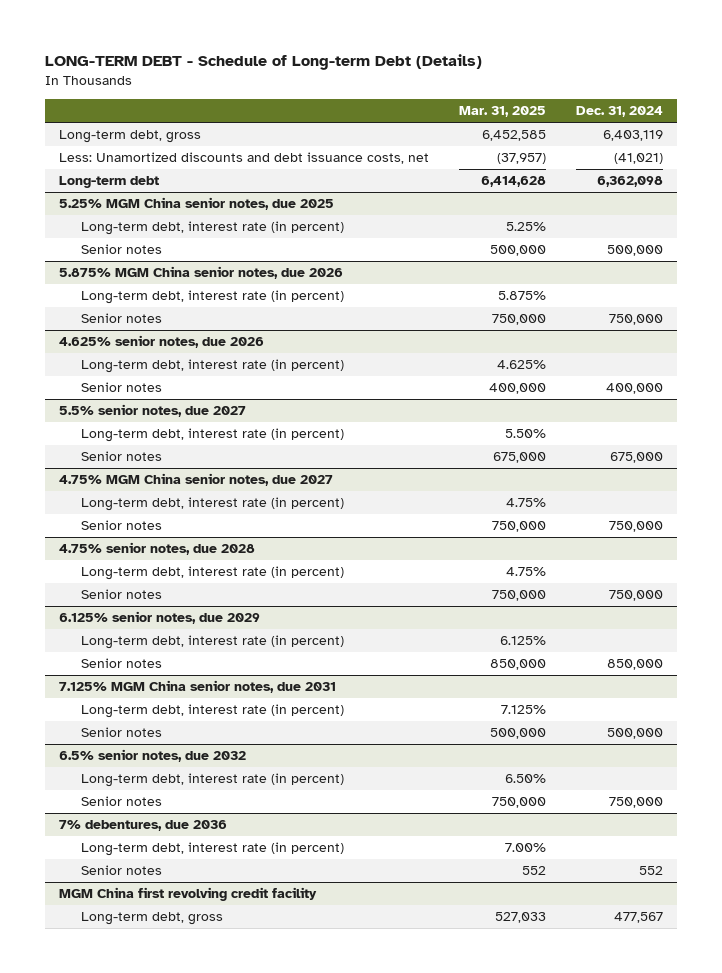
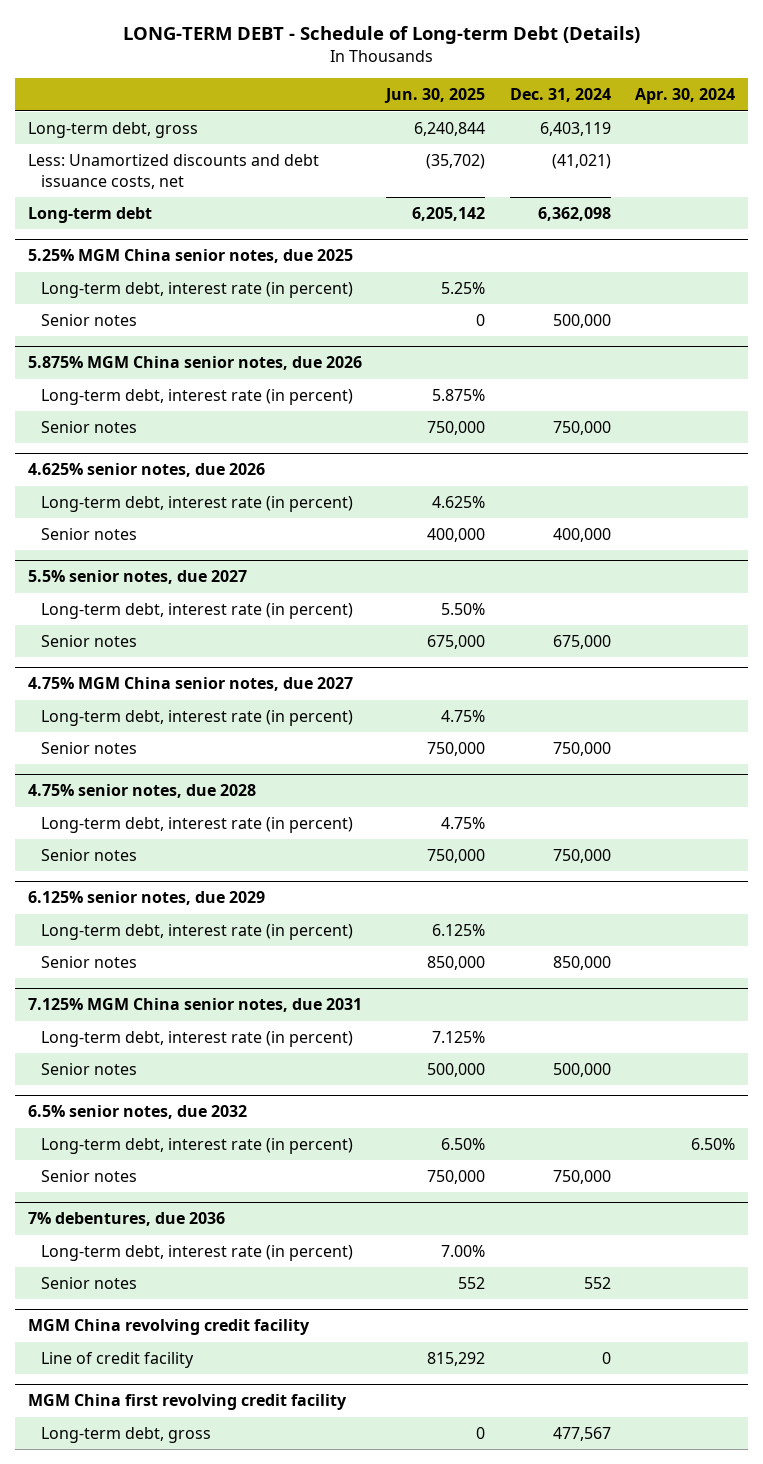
[459,106,547,118] Mar. 31, 2025 -> none
none -> [384,88,486,104] Jun. 30, 2025
none -> [635,88,736,105] Apr. 30, 2024
none -> [27,1319,310,1336] MGM China revolving credit facility
none -> [40,1351,194,1368] Line of credit facility

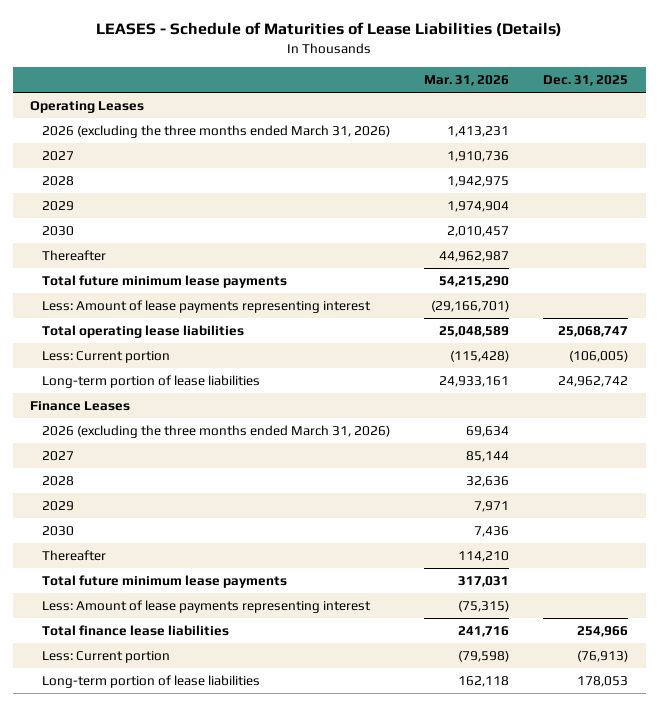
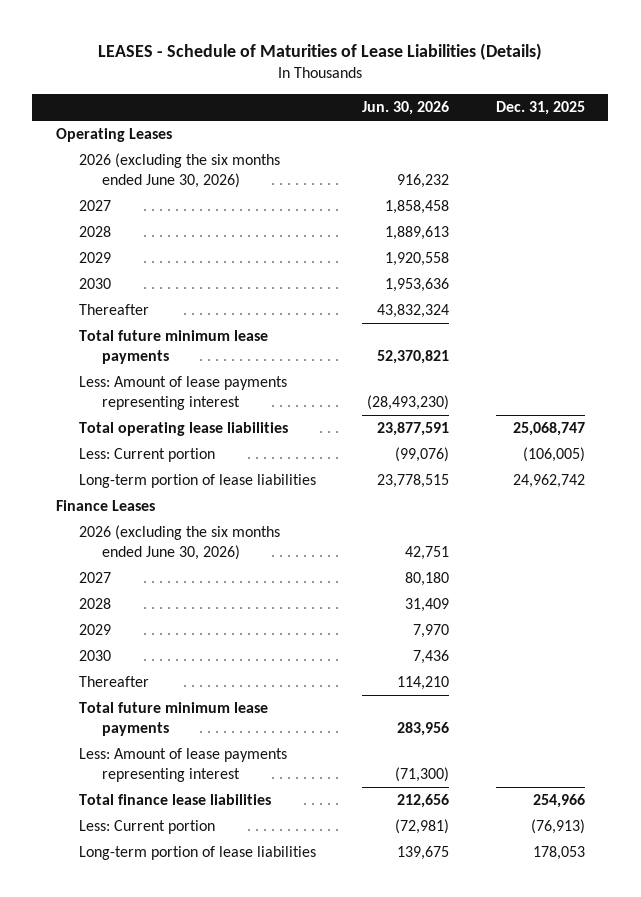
[423,74,509,86] Mar. 31, 2026 -> none
none -> [362,101,450,116] Jun. 30, 2026
[41,125,390,139] 2026 (excluding the three months ended March 31, 2026) -> [79,153,281,188] 2026 (excluding the six months ended June 30, 2026)
[41,425,390,439] 2026 (excluding the three months ended March 31, 2026) -> [79,525,281,560] 2026 (excluding the six months ended June 30, 2026)

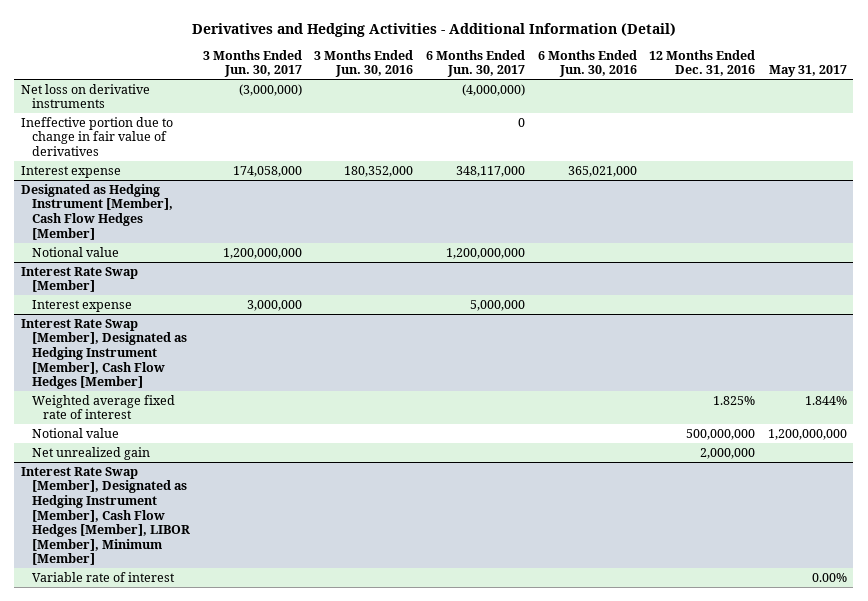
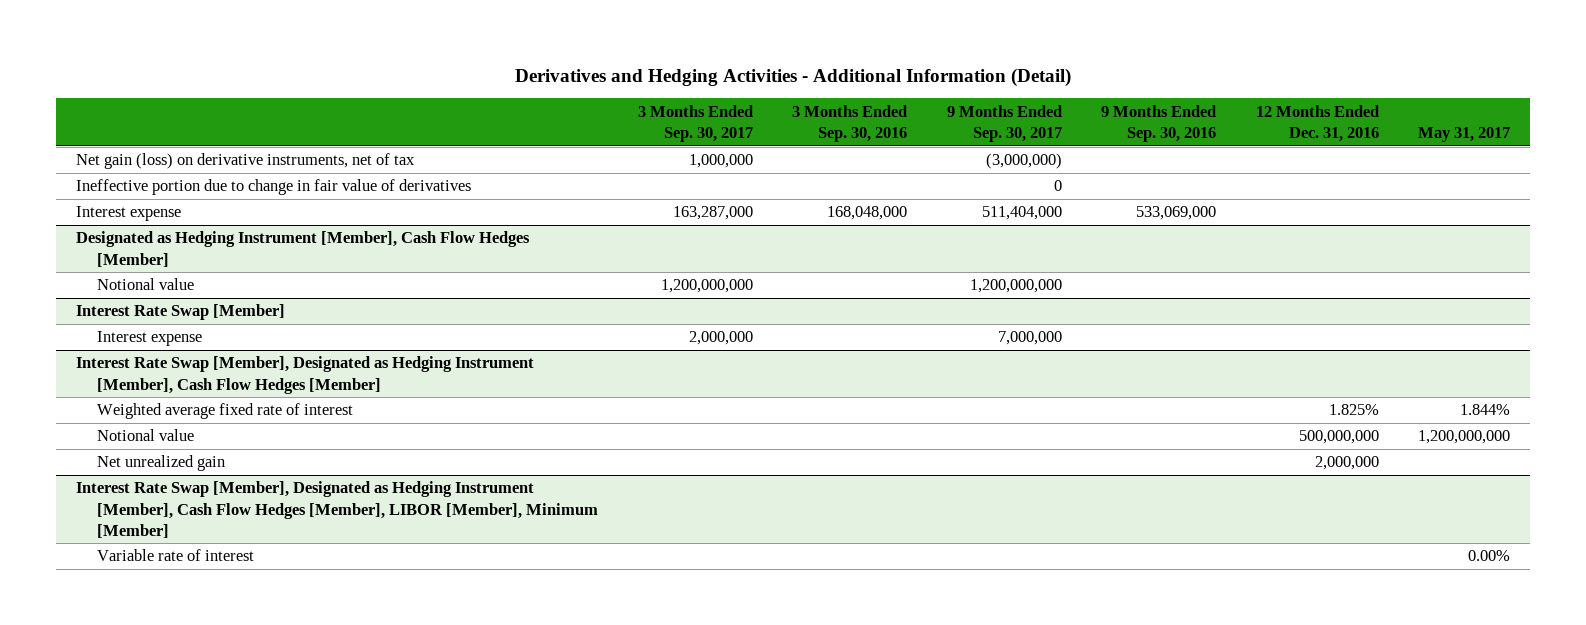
[202,49,302,78] 3 Months Ended Jun. 30, 2017 -> none
[314,49,414,78] 3 Months Ended Jun. 30, 2016 -> none
[425,49,525,78] 6 Months Ended Jun. 30, 2017 -> none
[537,49,637,78] 6 Months Ended Jun. 30, 2016 -> none
none -> [637,104,753,142] 3 Months Ended Sep. 30, 2017
none -> [792,104,908,142] 3 Months Ended Sep. 30, 2016
none -> [946,104,1062,142] 9 Months Ended Sep. 30, 2017
none -> [1101,104,1217,142] 9 Months Ended Sep. 30, 2016
[20,83,150,109] Net loss on derivative instruments -> [75,153,415,170] Net gain (loss) on derivative instruments, net of tax

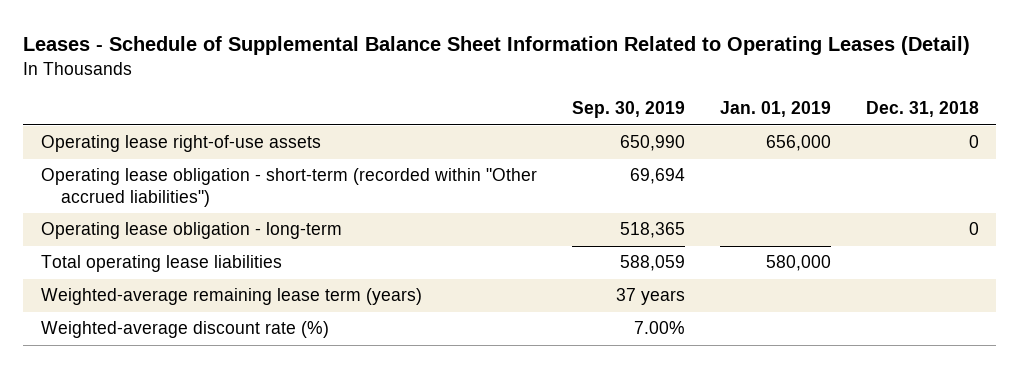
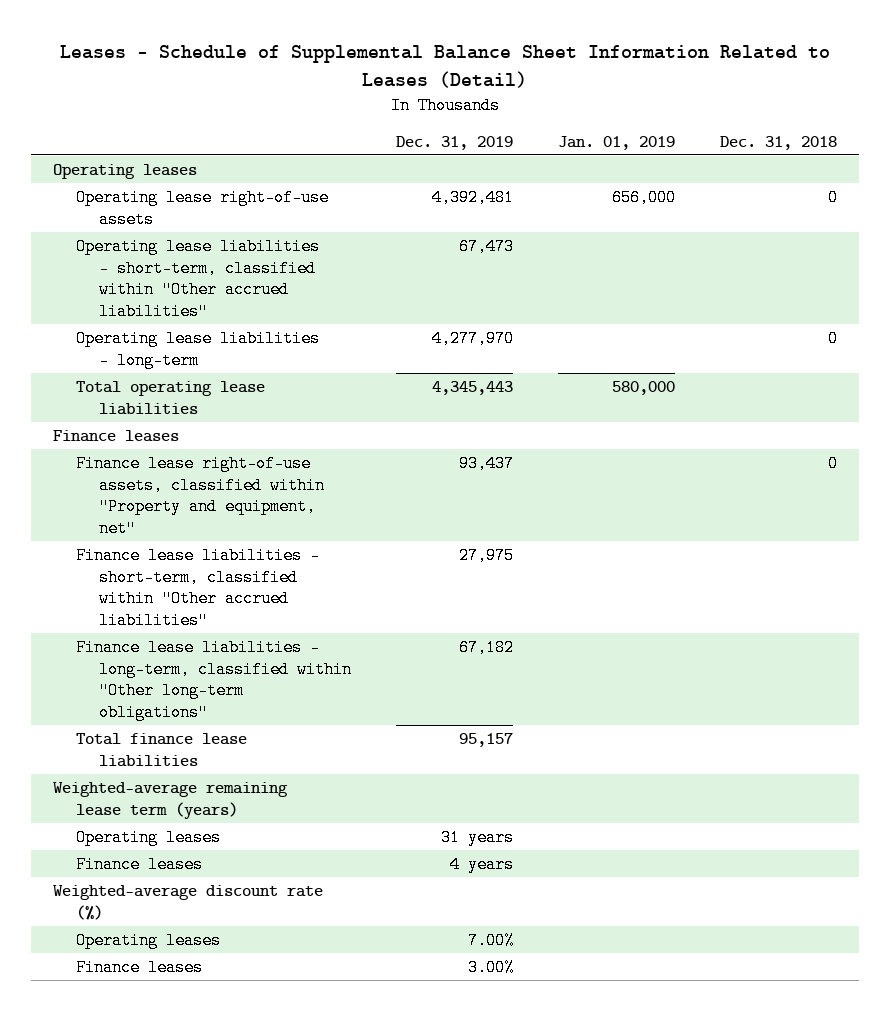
[23,35,971,55] Leases - Schedule of Supplemental Balance Sheet Information Related to Operating Leases (Detail) -> [60,45,831,88] Leases - Schedule of Supplemental Balance Sheet Information Related to Leases (Detail)
[571,101,685,119] Sep. 30, 2019 -> none
none -> [395,135,513,150] Dec. 31, 2019
none -> [53,164,198,180] Operating leases
[40,168,537,207] Operating lease obligation - short-term (recorded within "Other accrued liabilities") -> [76,238,321,320] Operating lease liabilities - short-term, classified within "Other accrued liabilities"
[40,222,342,240] Operating lease obligation - long-term -> [76,330,321,369] Operating lease liabilities - long-term
none -> [53,430,180,443] Finance leases
none -> [76,455,325,537] Finance lease right-of-use assets, classified within "Property and equipment, net"
none -> [76,547,321,629] Finance lease liabilities - short-term, classified within "Other accrued liabilities"
none -> [76,639,352,721] Finance lease liabilities - long-term, classified within "Other long-term obligations"
none -> [76,733,248,767] Total finance lease liabilities
none -> [76,829,222,847] Operating leases
none -> [76,856,204,874] Finance leases
none -> [76,932,222,950] Operating leases
none -> [76,959,204,977] Finance leases

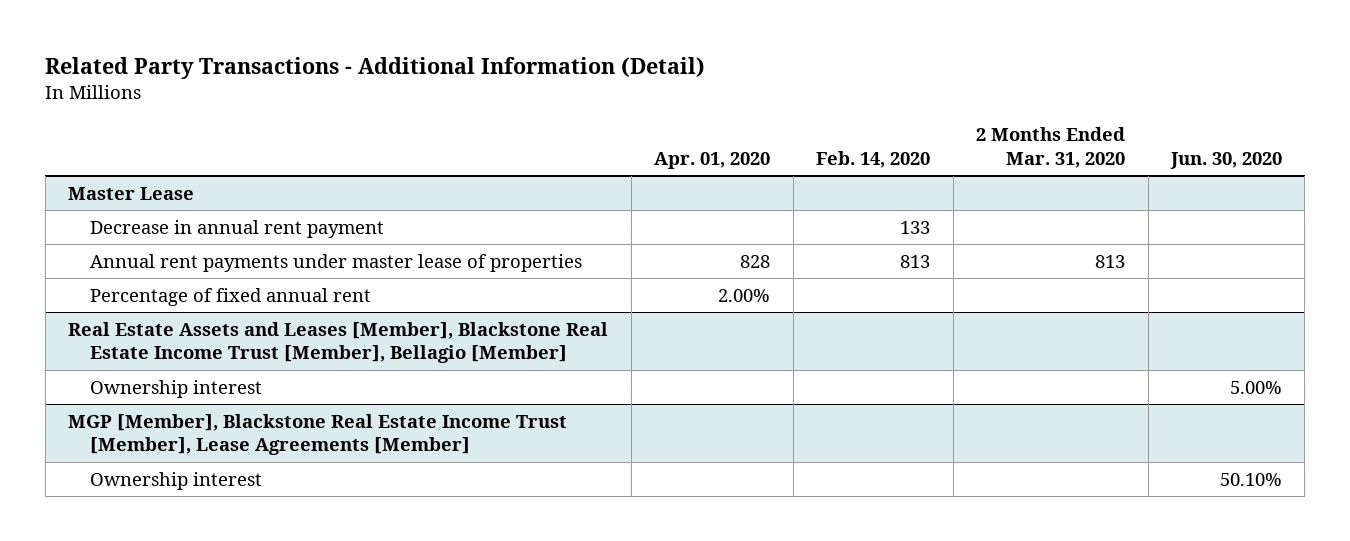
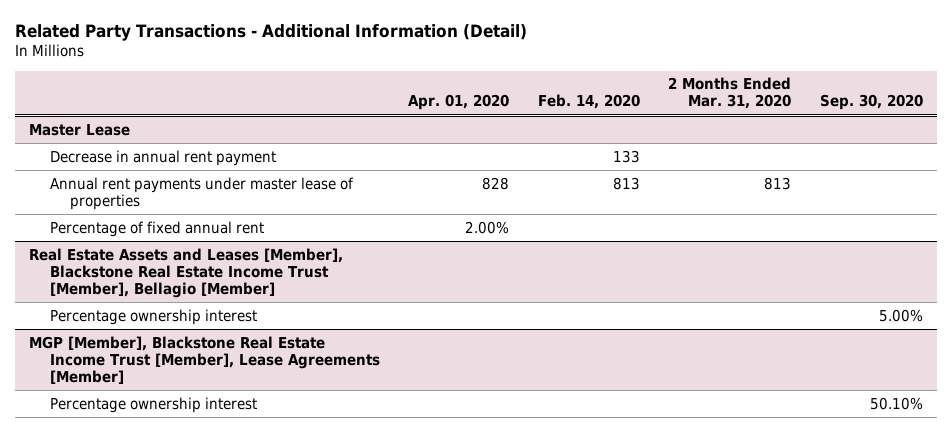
[1169,151,1282,169] Jun. 30, 2020 -> none
none -> [819,94,923,111] Sep. 30, 2020
[90,379,263,398] Ownership interest -> [49,308,257,325] Percentage ownership interest
[90,471,263,490] Ownership interest -> [49,396,257,413] Percentage ownership interest

